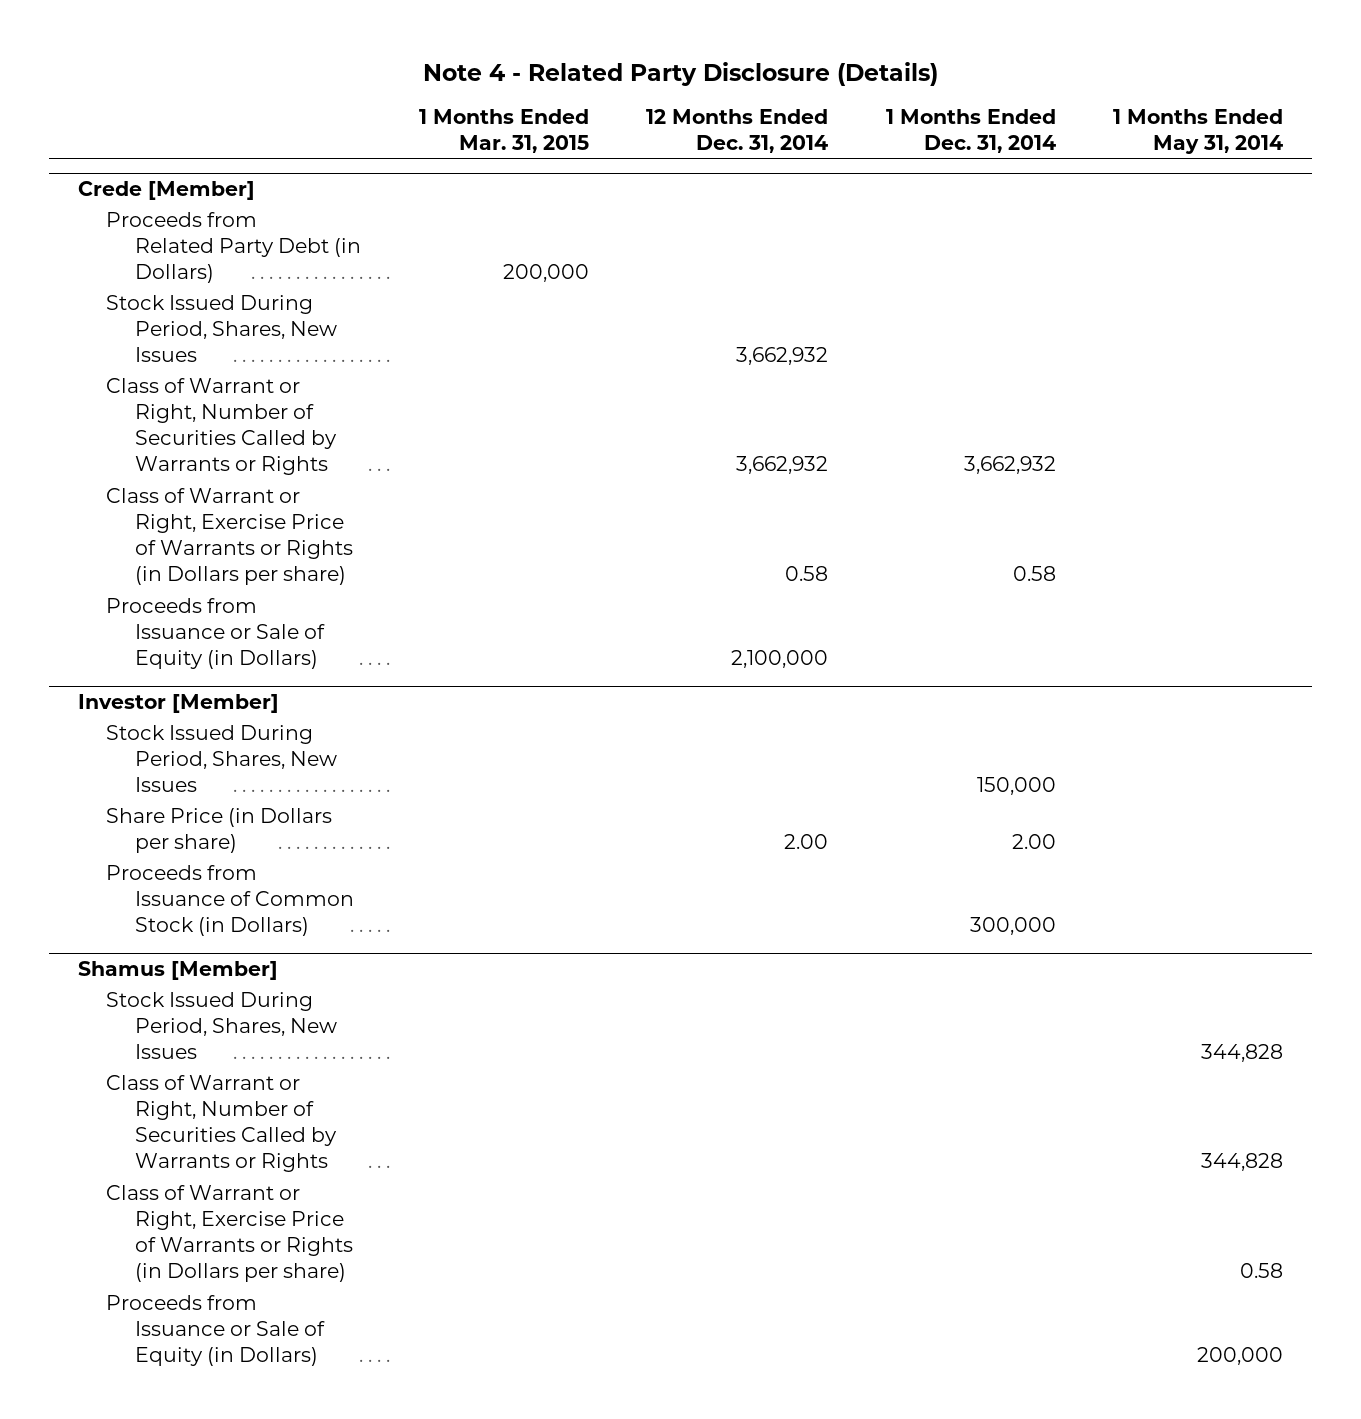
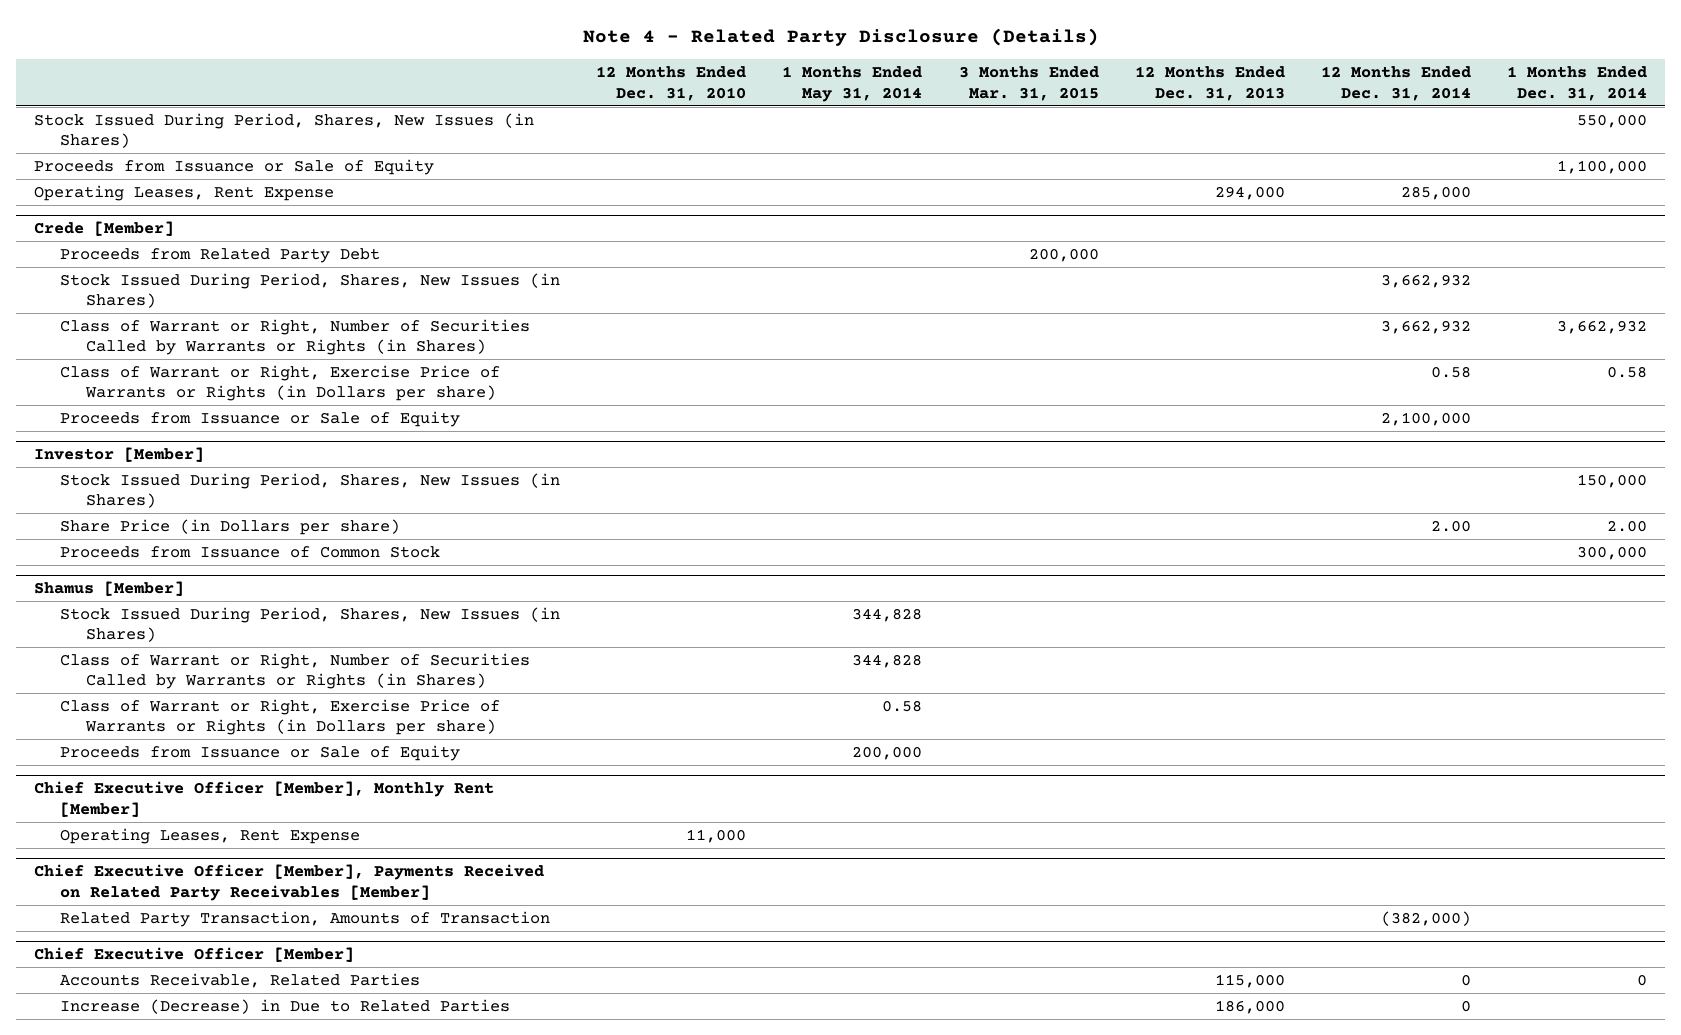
[418,109,589,154] 1 Months Ended Mar. 31, 2015 -> none
none -> [596,65,747,101] 12 Months Ended Dec. 31, 2010
none -> [958,65,1099,101] 3 Months Ended Mar. 31, 2015
none -> [1134,65,1285,101] 12 Months Ended Dec. 31, 2013
none -> [34,112,535,149] Stock Issued During Period, Shares, New Issues (in Shares)
none -> [34,158,435,175] Proceeds from Issuance or Sale of Equity
none -> [34,184,335,201] Operating Leases, Rent Expense
[106,211,362,284] Proceeds from Related Party Debt (in Dollars) -> [60,247,381,263] Proceeds from Related Party Debt
[106,294,338,363] Stock Issued During Period, Shares, New Issues -> [60,272,561,309] Stock Issued During Period, Shares, New Issues (in Shares)
[106,377,338,476] Class of Warrant or Right, Number of Securities Called by Warrants or Rights -> [60,318,531,356] Class of Warrant or Right, Number of Securities Called by Warrants or Rights (in Shares)
[106,597,326,670] Proceeds from Issuance or Sale of Equity (in Dollars) -> [60,410,461,427] Proceeds from Issuance or Sale of Equity
[106,724,338,793] Stock Issued During Period, Shares, New Issues -> [60,472,561,509] Stock Issued During Period, Shares, New Issues (in Shares)
[106,864,355,937] Proceeds from Issuance of Common Stock (in Dollars) -> [60,545,441,558] Proceeds from Issuance of Common Stock
[106,991,338,1060] Stock Issued During Period, Shares, New Issues -> [60,606,561,643] Stock Issued During Period, Shares, New Issues (in Shares)
[106,1074,338,1173] Class of Warrant or Right, Number of Securities Called by Warrants or Rights -> [60,652,531,690] Class of Warrant or Right, Number of Securities Called by Warrants or Rights (in Shares)
[106,1294,326,1367] Proceeds from Issuance or Sale of Equity (in Dollars) -> [60,744,461,761] Proceeds from Issuance or Sale of Equity
none -> [34,781,495,817] Chief Executive Officer [Member], Monthly Rent [Member]
none -> [60,827,361,844] Operating Leases, Rent Expense
none -> [34,864,545,901] Chief Executive Officer [Member], Payments Received on Related Party Receivables [Member]
none -> [60,910,551,927] Related Party Transaction, Amounts of Transaction
none -> [34,947,355,963] Chief Executive Officer [Member]
none -> [60,972,421,988] Accounts Receivable, Related Parties
none -> [60,998,511,1014] Increase (Decrease) in Due to Related Parties

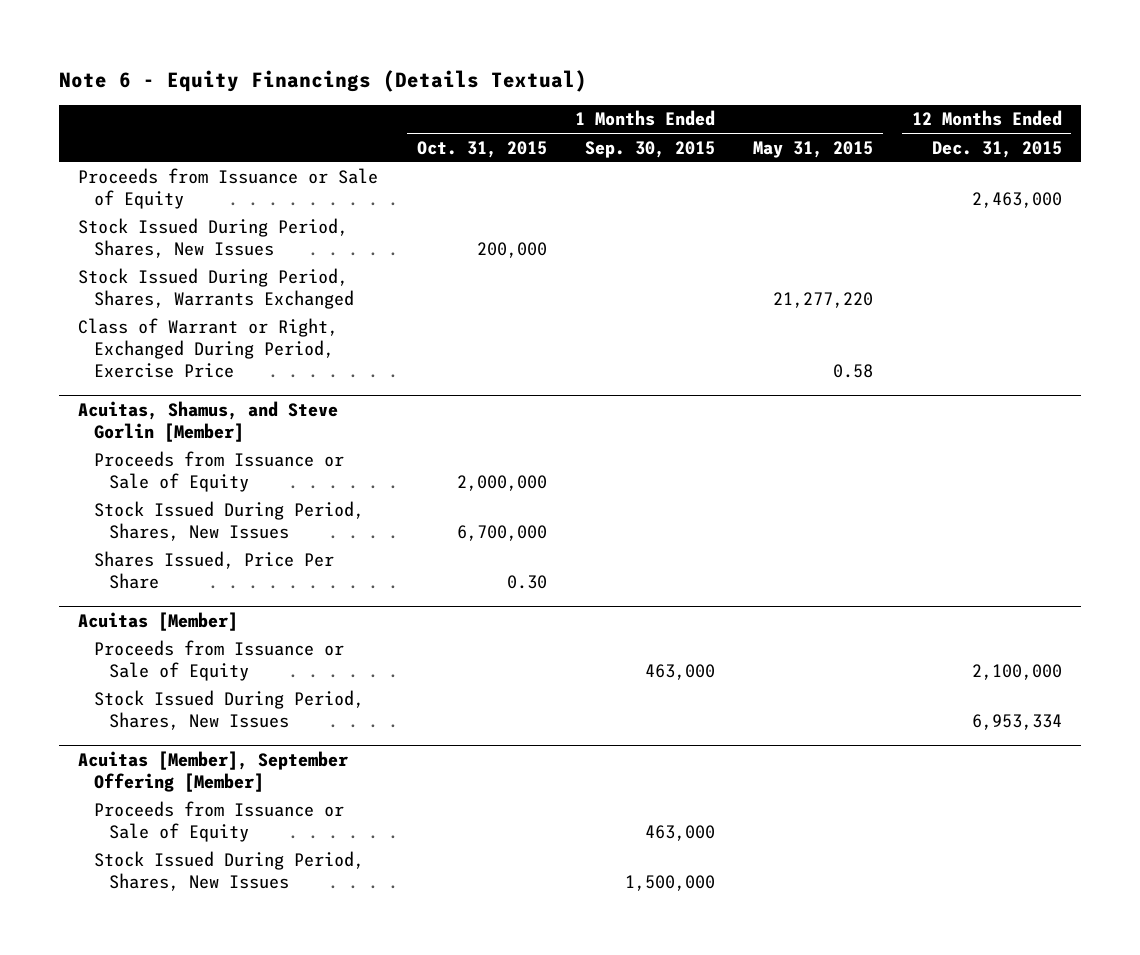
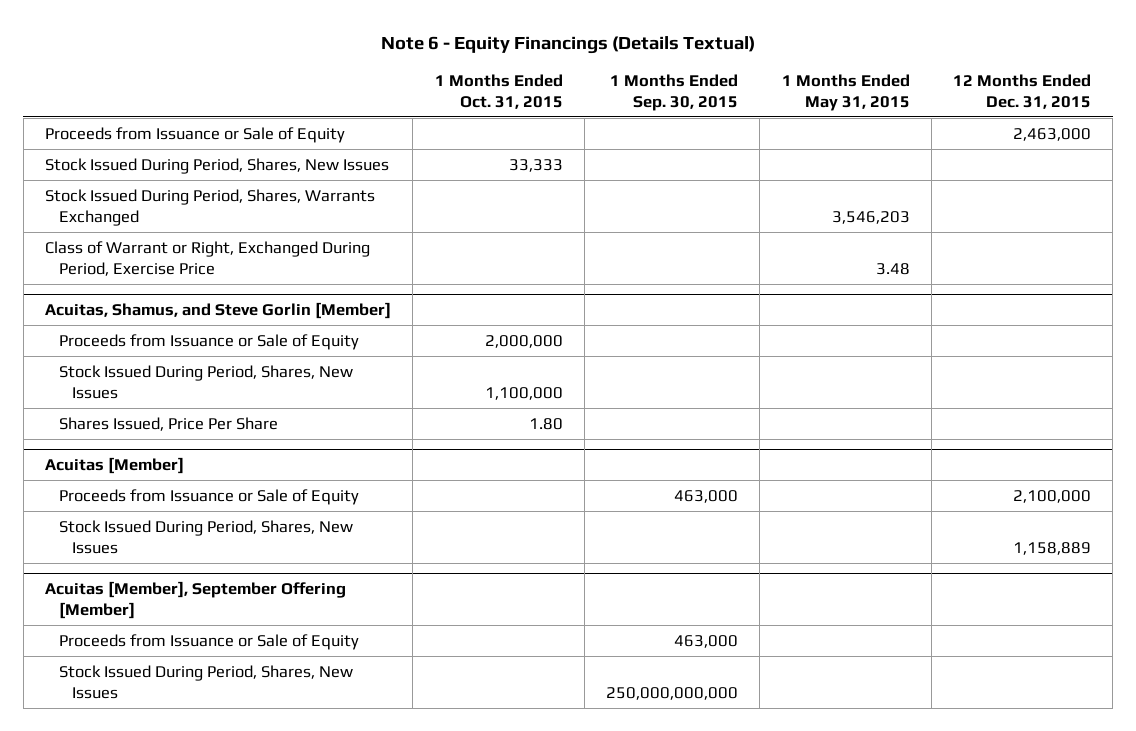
[476,242,547,259] 200,000 -> [508,158,563,172] 33,333
[773,292,874,309] 21,277,220 -> [831,210,910,224] 3,546,203
[833,363,874,378] 0.58 -> [875,262,910,275] 3.48
[456,525,547,542] 6,700,000 -> [484,386,563,400] 1,100,000
[506,575,547,590] 0.30 -> [528,417,563,430] 1.80
[971,714,1062,731] 6,953,334 -> [1013,541,1092,555] 1,158,889
[624,875,715,892] 1,500,000 -> [606,686,739,700] 250,000,000,000

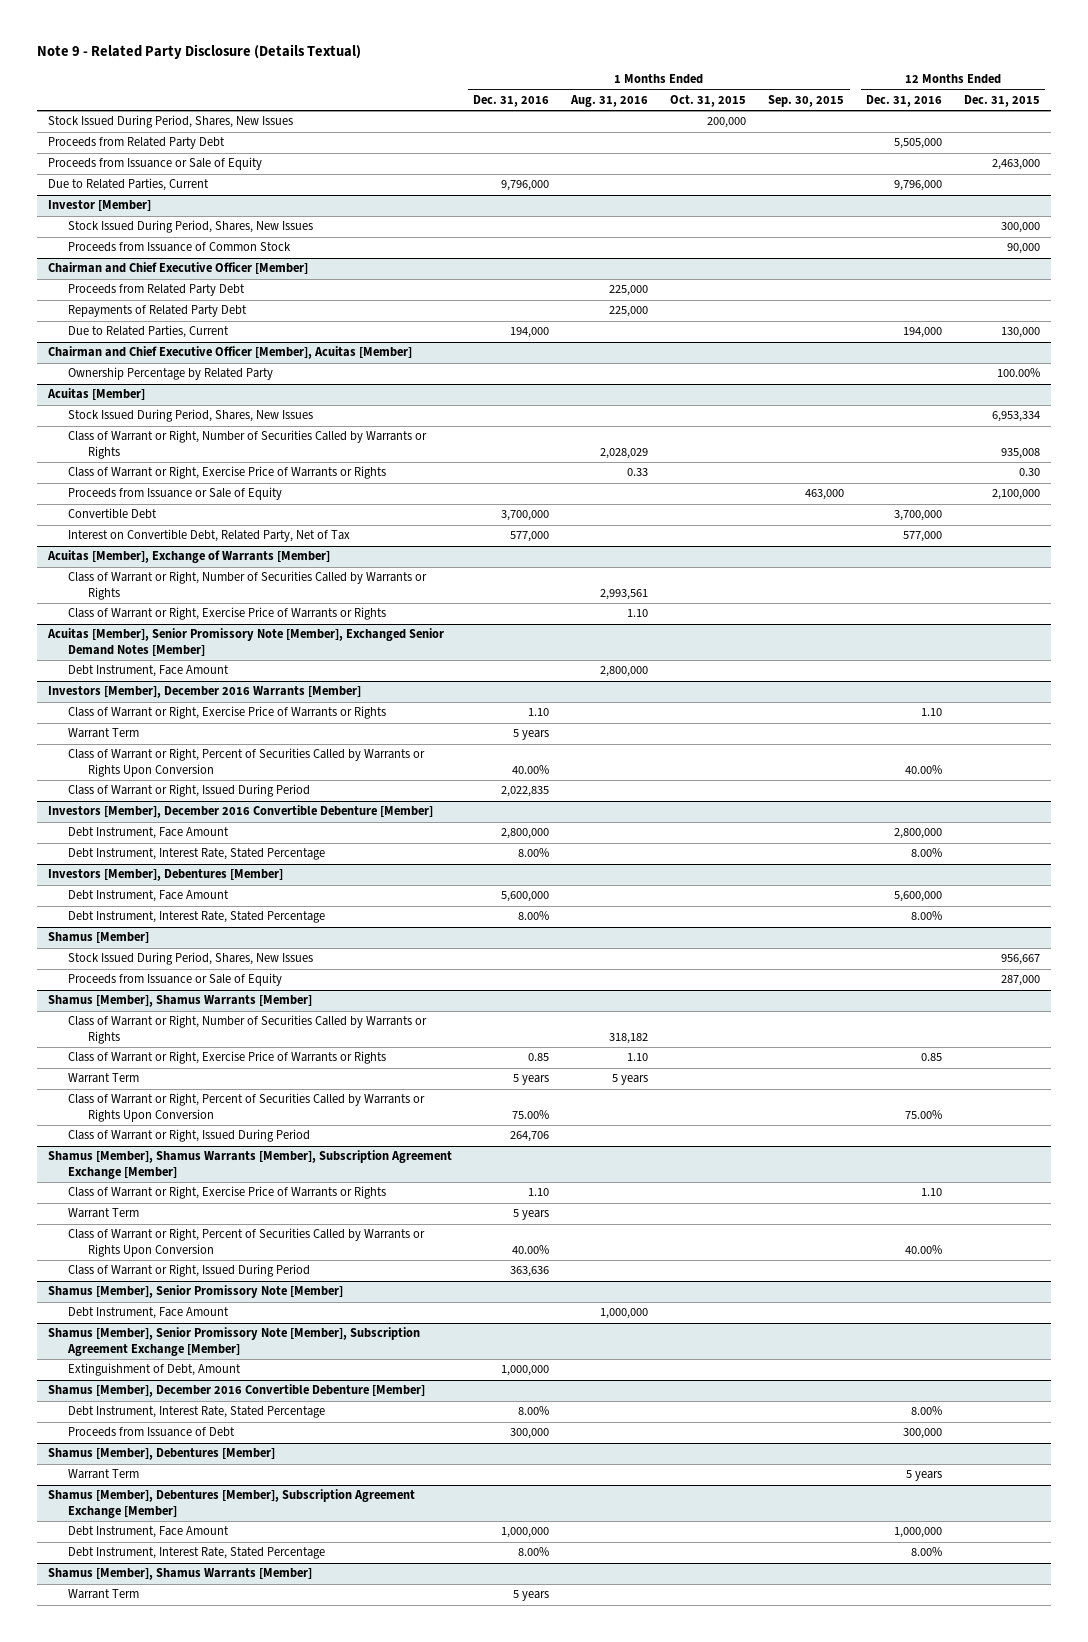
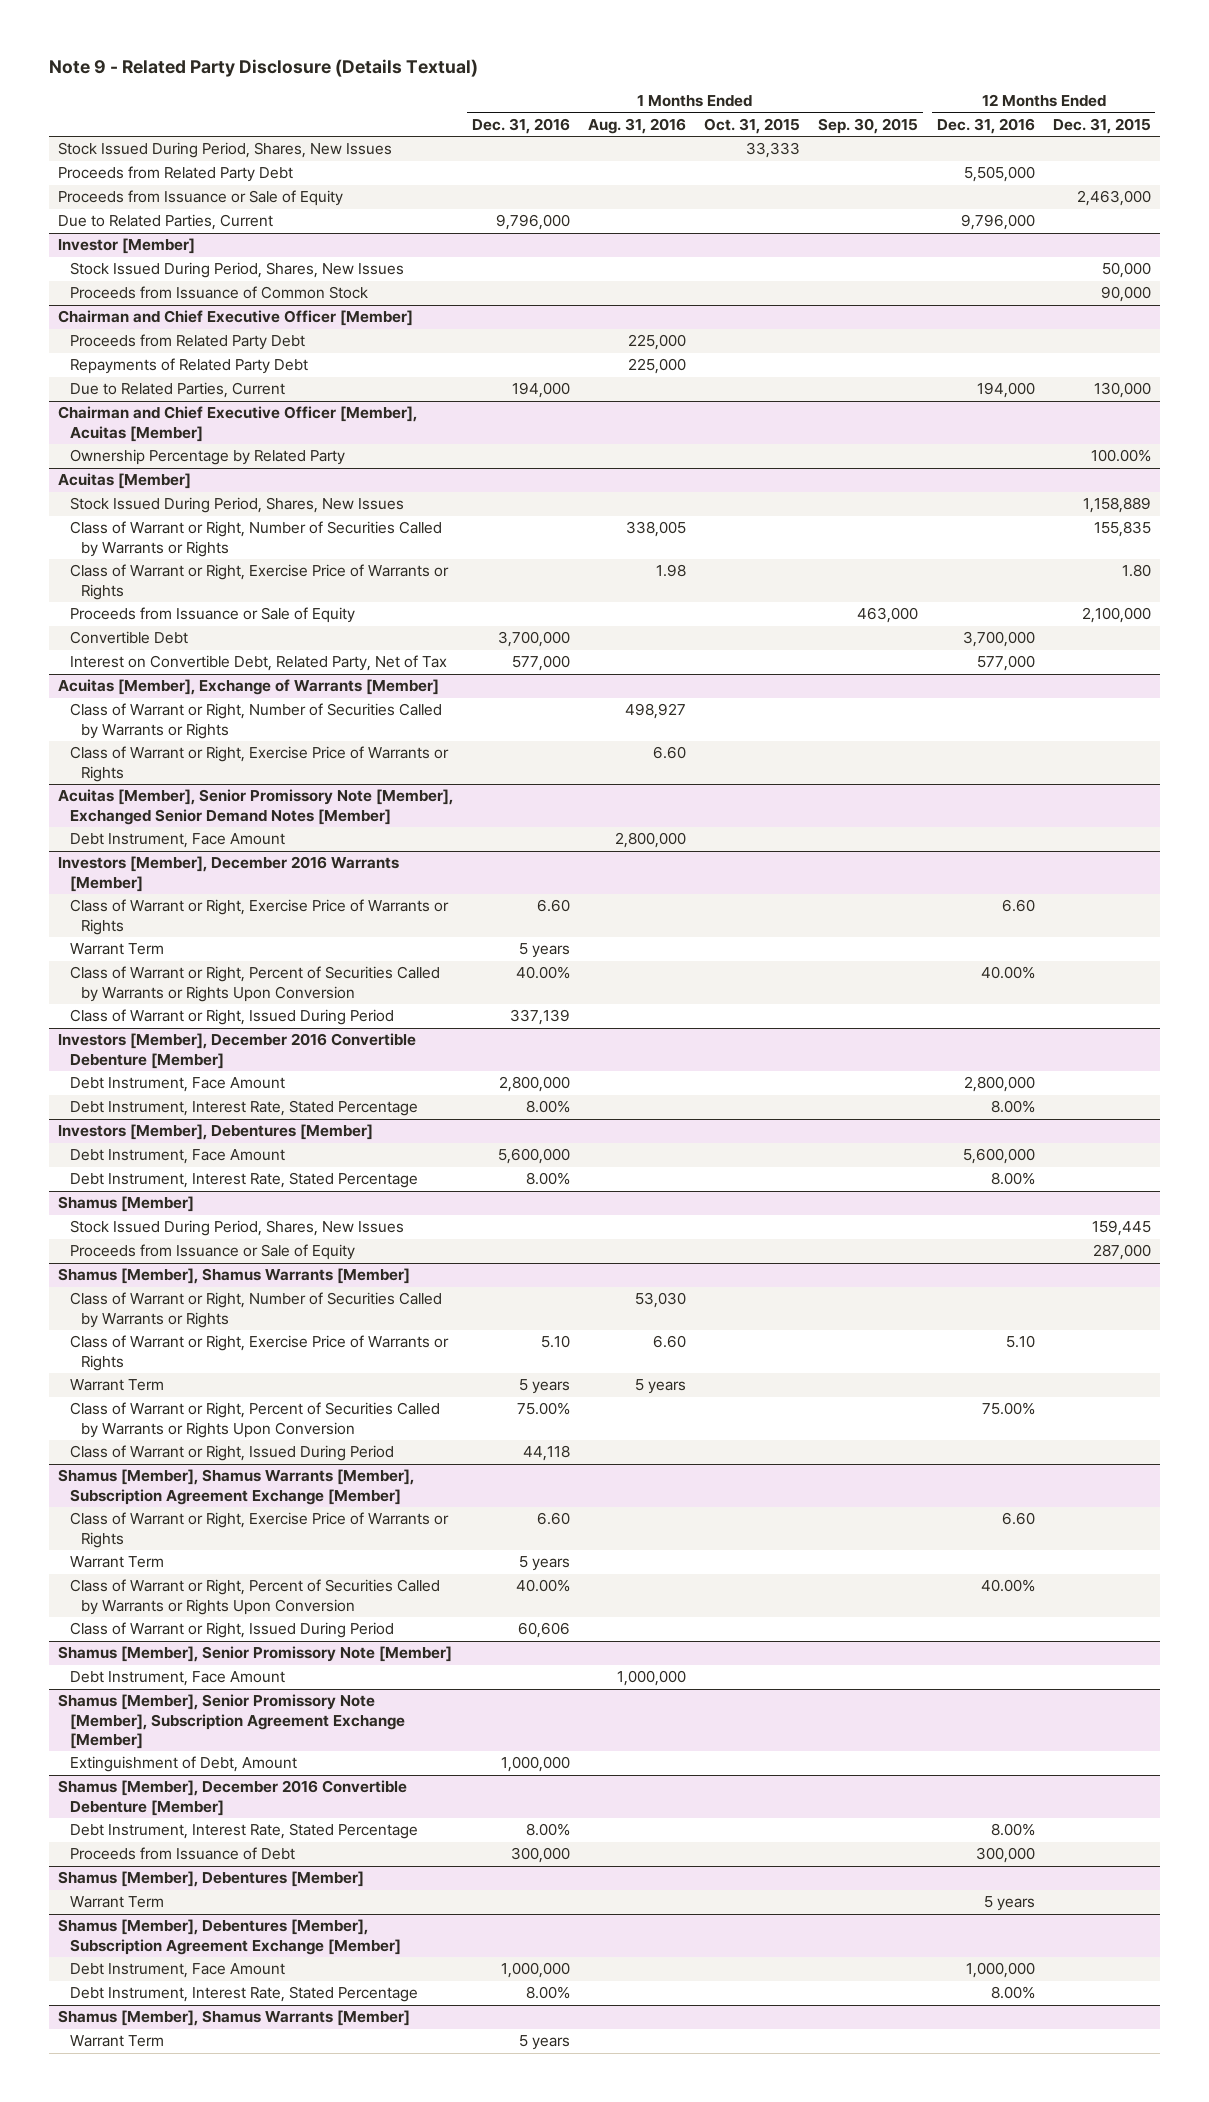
[707,117,747,129] 200,000 -> [746,142,801,159] 33,333
[1000,222,1040,234] 300,000 -> [1101,262,1151,279] 50,000
[991,411,1040,423] 6,953,334 -> [1082,497,1151,514] 1,158,889
[600,448,649,460] 2,028,029 -> [625,521,686,538] 338,005
[1000,448,1040,460] 935,008 -> [1093,521,1151,538] 155,835
[627,468,649,477] 0.33 -> [655,564,686,578] 1.98
[1018,468,1040,477] 0.30 -> [1121,564,1151,578] 1.80
[600,589,649,601] 2,993,561 -> [624,703,686,720] 498,927
[627,609,649,618] 1.10 -> [652,746,686,760] 6.60
[528,708,550,717] 1.10 -> [536,899,570,913] 6.60
[921,708,943,717] 1.10 -> [1001,899,1035,913] 6.60
[501,786,550,798] 2,022,835 -> [509,1009,570,1026] 337,139
[1000,954,1040,966] 956,667 -> [1091,1220,1151,1237] 159,445
[609,1033,649,1045] 318,182 -> [634,1292,686,1309] 53,030
[528,1053,550,1062] 0.85 -> [540,1335,570,1349] 5.10
[627,1053,649,1062] 1.10 -> [652,1335,686,1349] 6.60
[921,1053,943,1062] 0.85 -> [1005,1335,1035,1349] 5.10
[510,1131,550,1143] 264,706 -> [522,1445,570,1462] 44,118
[528,1188,550,1197] 1.10 -> [536,1512,570,1526] 6.60
[921,1188,943,1197] 1.10 -> [1001,1512,1035,1526] 6.60
[510,1266,550,1278] 363,636 -> [517,1622,570,1639] 60,606

